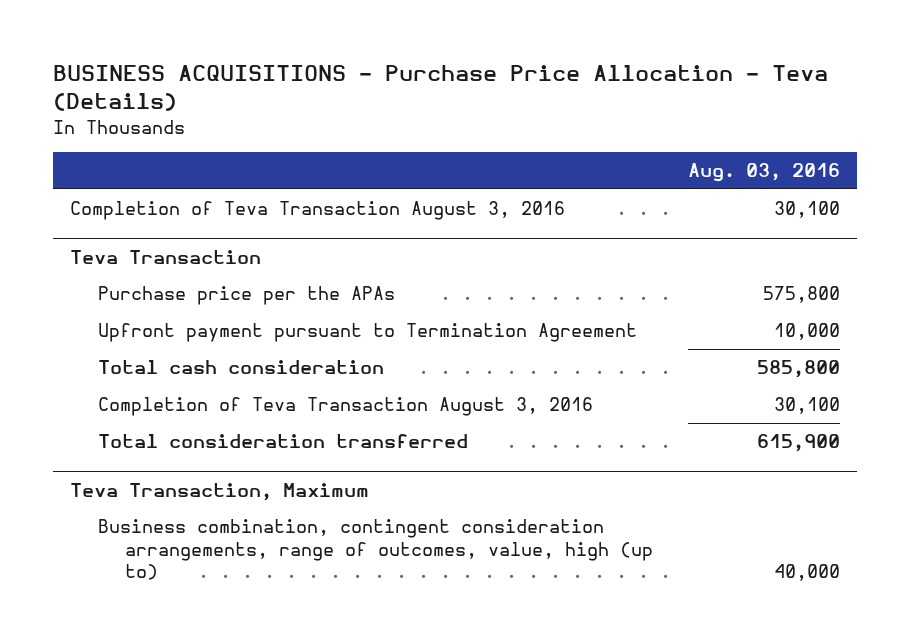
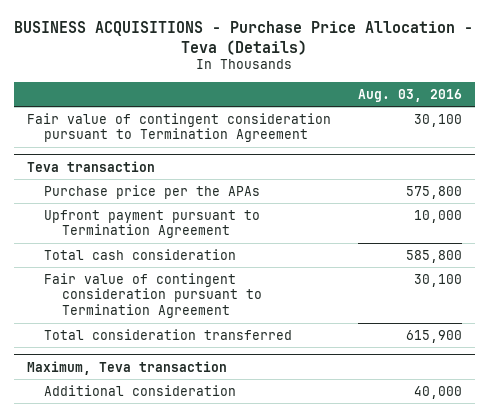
[70,201,566,221] Completion of Teva Transaction August 3, 2016 -> [27,112,332,143] Fair value of contingent consideration pursuant to Termination Agreement
[70,249,262,264] Teva Transaction -> [27,160,156,172] Teva transaction
[97,397,593,417] Completion of Teva Transaction August 3, 2016 -> [44,272,262,319] Fair value of contingent consideration pursuant to Termination Agreement
[70,482,370,501] Teva Transaction, Maximum -> [27,360,228,375] Maximum, Teva transaction
[97,519,654,581] Business combination, contingent consideration arrangements, range of outcomes, value, high (up to) -> [44,384,237,396] Additional consideration

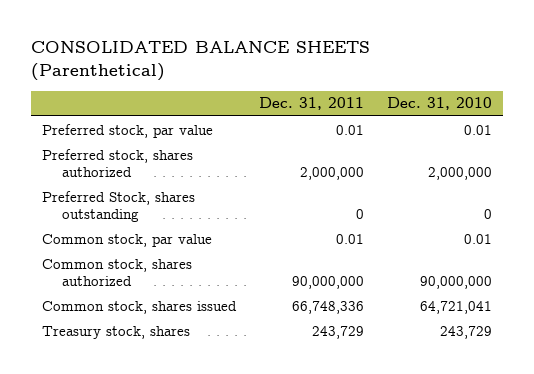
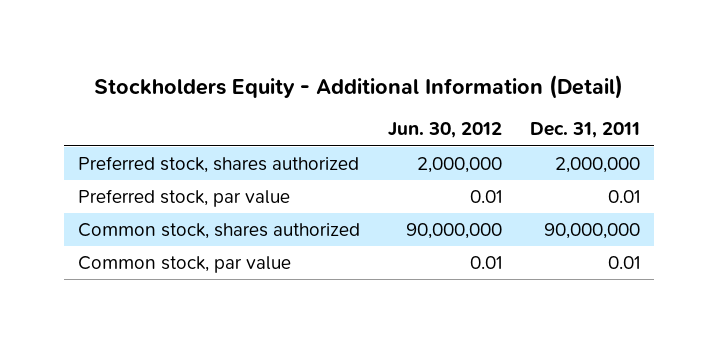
[30,41,370,81] CONSOLIDATED BALANCE SHEETS (Parenthetical) -> [93,74,623,99] Stockholders Equity - Additional Information (Detail)
[386,97,492,111] Dec. 31, 2010 -> none
none -> [387,122,502,139] Jun. 30, 2012
[41,190,195,222] Preferred Stock, shares outstanding -> none
[41,123,213,138] Preferred stock, par value -> [78,188,291,207] Preferred stock, par value
[41,300,237,314] Common stock, shares issued -> none
[41,325,190,339] Treasury stock, shares -> none
[41,233,212,247] Common stock, par value -> [78,255,292,273] Common stock, par value

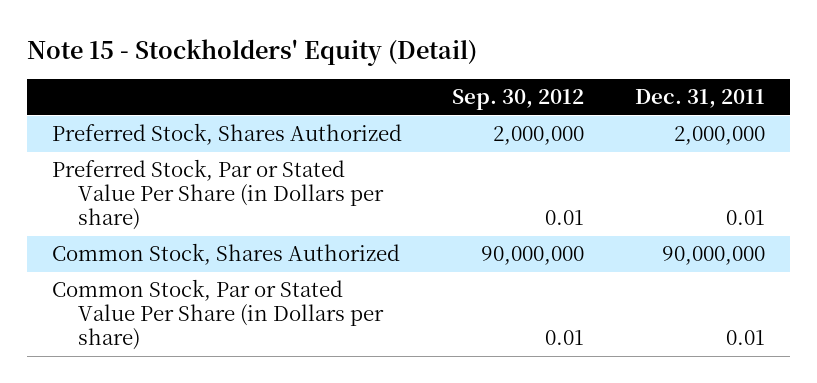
[93,74,623,99] Stockholders Equity - Additional Information (Detail) -> [27,38,478,66] Note 15 - Stockholders' Equity (Detail)
[387,122,502,139] Jun. 30, 2012 -> none
none -> [452,89,585,111] Sep. 30, 2012
[78,155,360,173] Preferred stock, shares authorized -> [52,123,403,146] Preferred Stock, Shares Authorized
[78,188,291,207] Preferred stock, par value -> [52,159,384,231] Preferred Stock, Par or Stated Value Per Share (in Dollars per share)
[78,222,361,239] Common stock, shares authorized -> [52,243,401,266] Common Stock, Shares Authorized
[78,255,292,273] Common stock, par value -> [52,279,384,351] Common Stock, Par or Stated Value Per Share (in Dollars per share)

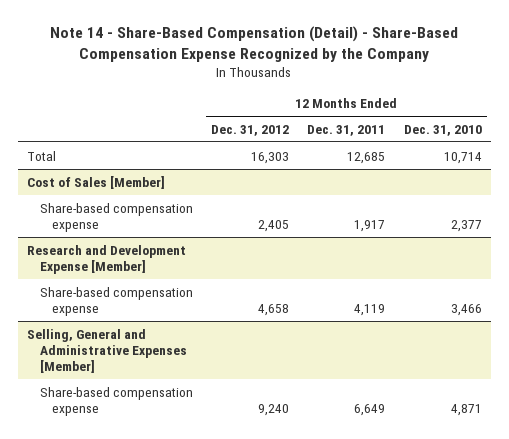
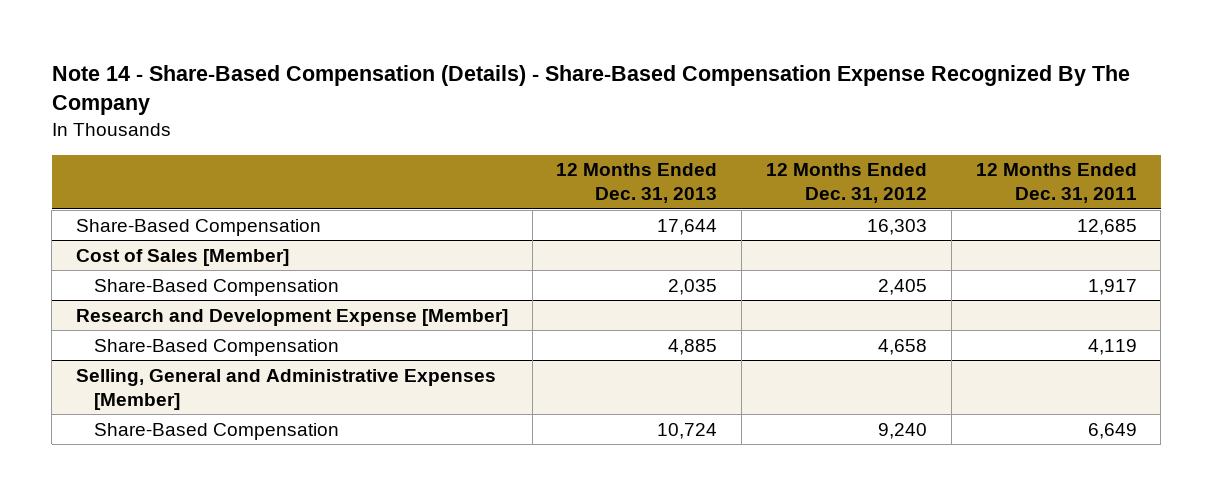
[50,26,459,63] Note 14 - Share-Based Compensation (Detail) - Share-Based Compensation Expense Recognized by the Company -> [51,64,1130,116] Note 14 - Share-Based Compensation (Details) - Share-Based Compensation Expense Recognized By The Company
[403,124,482,136] Dec. 31, 2010 -> none
none -> [556,163,718,204] 12 Months Ended Dec. 31, 2013
[26,150,56,161] Total -> [75,218,321,236] Share-Based Compensation
[39,202,193,232] Share-based compensation expense -> [94,278,340,296] Share-Based Compensation
[39,286,193,316] Share-based compensation expense -> [94,338,340,356] Share-Based Compensation
[39,386,193,416] Share-based compensation expense -> [94,422,340,440] Share-Based Compensation

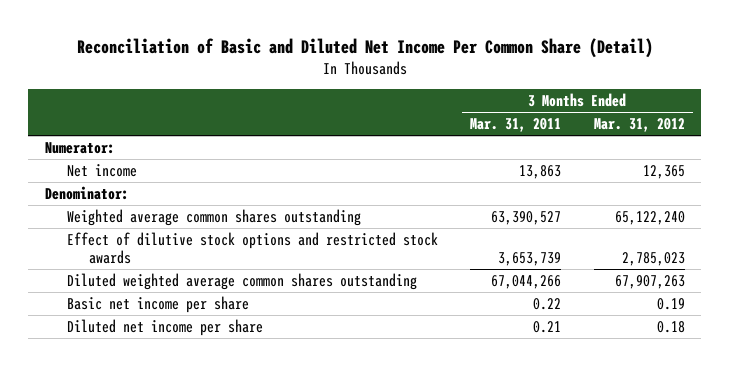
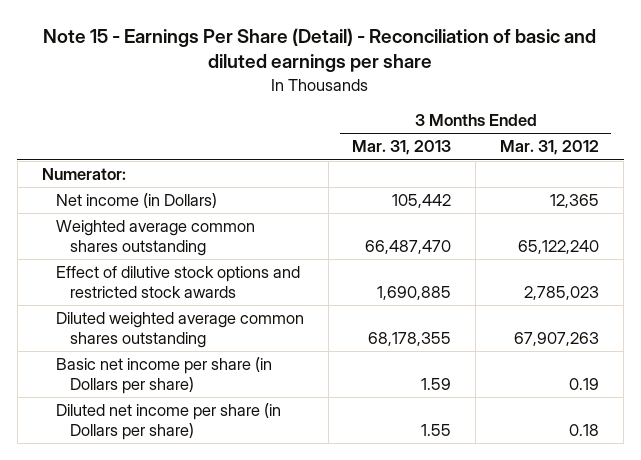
[76,37,653,58] Reconciliation of Basic and Diluted Net Income Per Common Share (Detail) -> [43,27,597,73] Note 15 - Earnings Per Share (Detail) - Reconciliation of basic and diluted earnings per share
[470,118,562,133] Mar. 31, 2011 -> none
none -> [352,140,452,156] Mar. 31, 2013
[44,185,129,200] Denominator: -> none
[66,163,137,177] Net income -> [55,193,217,209] Net income (in Dollars)
[66,295,249,313] Basic net income per share -> [55,357,272,394] Basic net income per share (in Dollars per share)
[66,318,263,336] Diluted net income per share -> [55,403,281,440] Diluted net income per share (in Dollars per share)

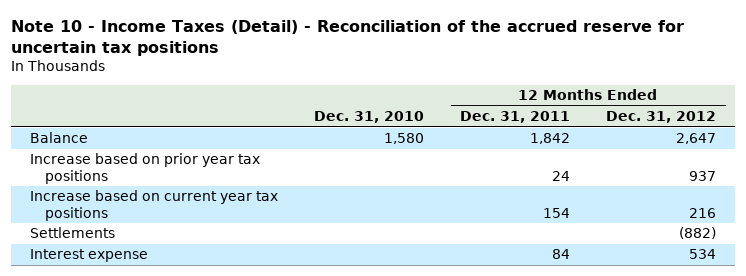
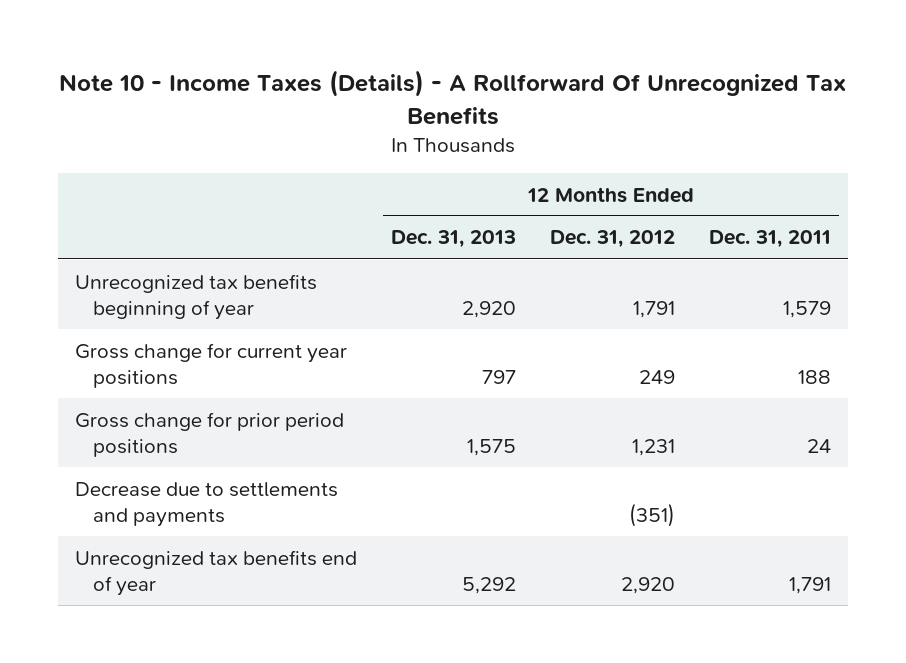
[11,20,685,57] Note 10 - Income Taxes (Detail) - Reconciliation of the accrued reserve for uncertain tax positions -> [58,70,846,125] Note 10 - Income Taxes (Details) - A Rollforward Of Unrecognized Tax Benefits
[313,111,424,124] Dec. 31, 2010 -> none
none -> [391,230,517,249] Dec. 31, 2013
[29,132,88,144] Balance -> none
[29,153,260,184] Increase based on prior year tax positions -> none
[29,227,115,239] Settlements -> none
[29,249,148,263] Interest expense -> none
none -> [75,273,318,320] Unrecognized tax benefits beginning of year
[29,190,278,221] Increase based on current year tax positions -> [75,342,348,388] Gross change for current year positions
[543,207,571,218] 154 -> [797,369,831,384] 188
[689,207,717,218] 216 -> [638,369,675,384] 249
none -> [75,411,345,457] Gross change for prior period positions
none -> [75,481,339,527] Decrease due to settlements and payments
none -> [75,549,358,596] Unrecognized tax benefits end of year

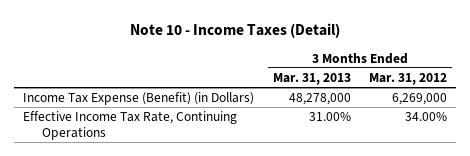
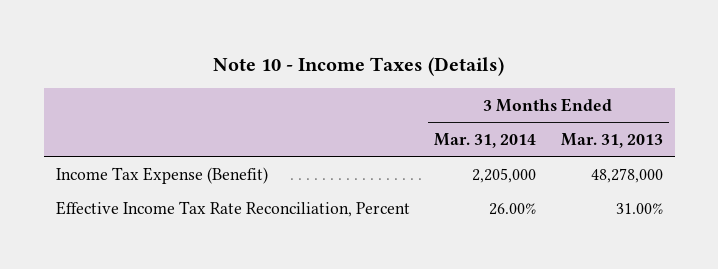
[130,22,341,38] Note 10 - Income Taxes (Detail) -> [213,56,505,76] Note 10 - Income Taxes (Details)
[369,72,448,85] Mar. 31, 2012 -> none
none -> [434,132,537,148] Mar. 31, 2014
[23,92,255,106] Income Tax Expense (Benefit) (in Dollars) -> [55,166,268,184] Income Tax Expense (Benefit)
[23,111,238,141] Effective Income Tax Rate, Continuing Operations -> [55,200,410,217] Effective Income Tax Rate Reconciliation, Percent

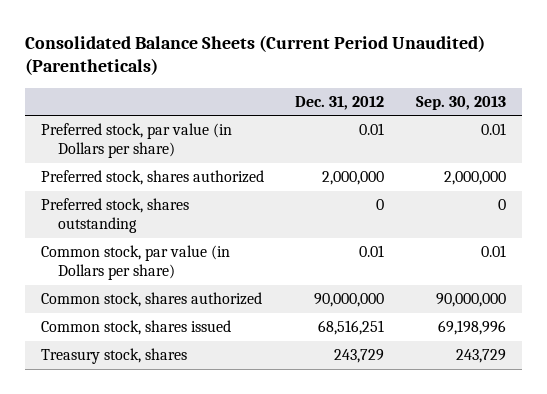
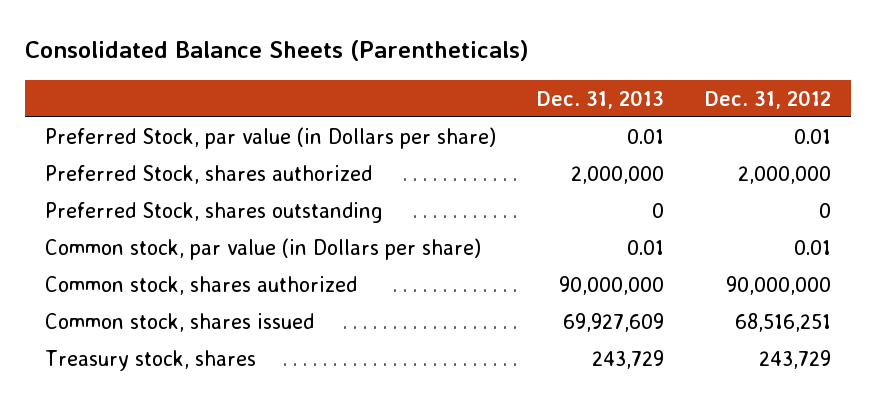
[24,34,485,76] Consolidated Balance Sheets (Current Period Unaudited) (Parentheticals) -> [24,40,529,62] Consolidated Balance Sheets (Parentheticals)
[415,95,506,110] Sep. 30, 2013 -> none
none -> [536,89,664,109] Dec. 31, 2013
[40,123,232,159] Preferred stock, par value (in Dollars per share) -> [45,126,497,149] Preferred Stock, par value (in Dollars per share)
[40,170,264,186] Preferred stock, shares authorized -> [45,164,373,184] Preferred Stock, shares authorized
[40,198,189,234] Preferred stock, shares outstanding -> [45,201,384,223] Preferred Stock, shares outstanding

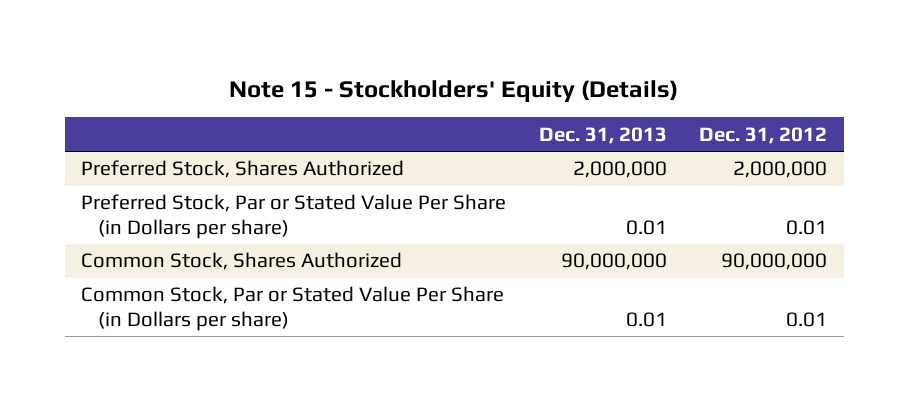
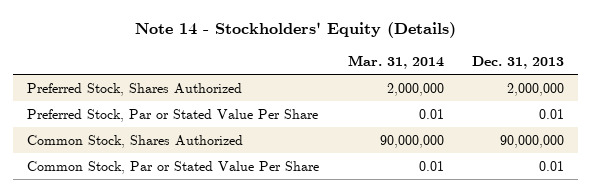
[229,79,679,102] Note 15 - Stockholders' Equity (Details) -> [134,22,456,39] Note 14 - Stockholders' Equity (Details)
[699,126,828,144] Dec. 31, 2012 -> none
none -> [347,54,444,69] Mar. 31, 2014
[81,194,507,240] Preferred Stock, Par or Stated Value Per Share (in Dollars per share) -> [27,108,319,122] Preferred Stock, Par or Stated Value Per Share
[81,286,505,332] Common Stock, Par or Stated Value Per Share (in Dollars per share) -> [27,160,320,174] Common Stock, Par or Stated Value Per Share

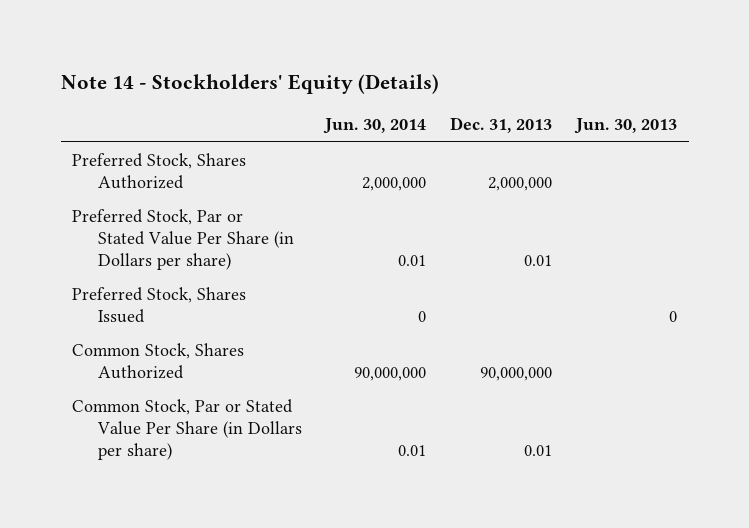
[347,54,444,69] Mar. 31, 2014 -> none
none -> [323,118,427,135] Jun. 30, 2014
none -> [573,118,677,135] Jun. 30, 2013
[27,108,319,122] Preferred Stock, Par or Stated Value Per Share -> [72,209,294,271] Preferred Stock, Par or Stated Value Per Share (in Dollars per share)
none -> [72,287,247,324] Preferred Stock, Shares Issued
[27,160,320,174] Common Stock, Par or Stated Value Per Share -> [72,399,302,461] Common Stock, Par or Stated Value Per Share (in Dollars per share)

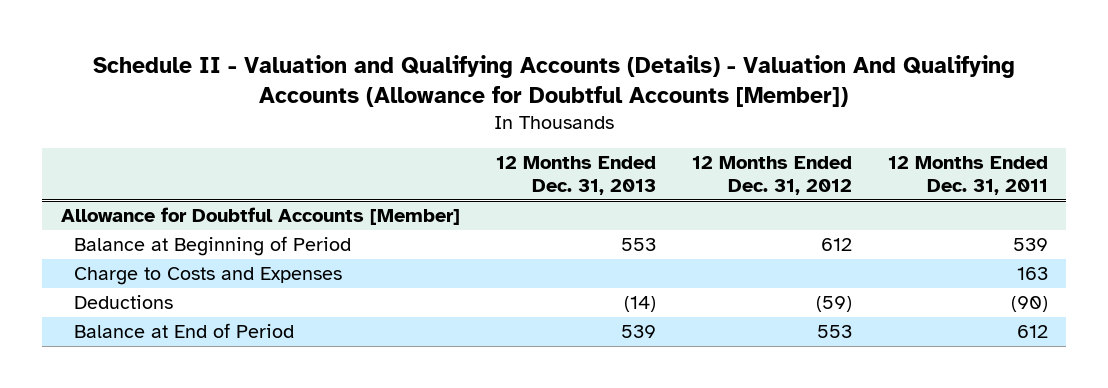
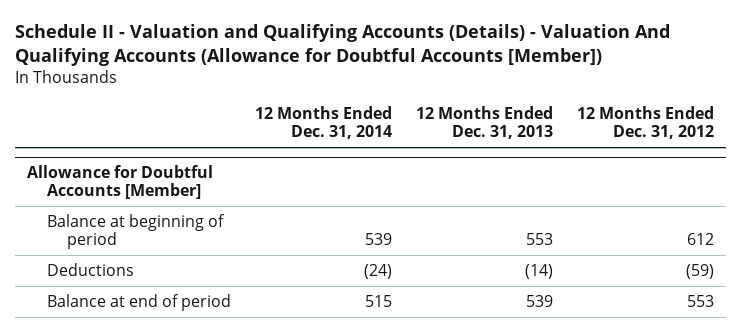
[887,156,1048,195] 12 Months Ended Dec. 31, 2011 -> none
none -> [254,105,392,140] 12 Months Ended Dec. 31, 2014
[74,267,343,286] Charge to Costs and Expenses -> none
[74,236,352,257] Balance at Beginning of Period -> [46,213,225,250] Balance at beginning of period
[74,323,295,339] Balance at End of Period -> [46,293,231,311] Balance at end of period

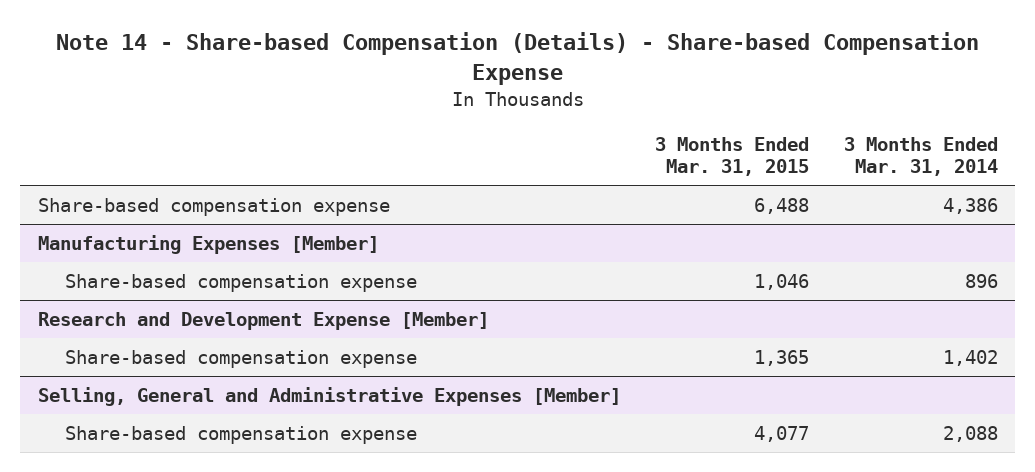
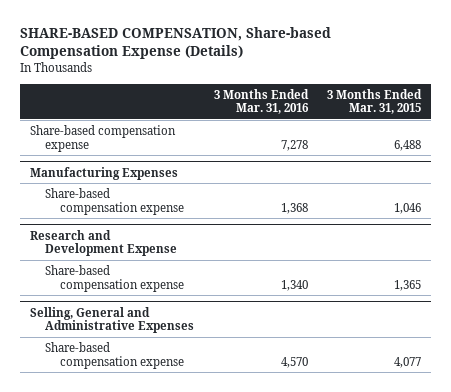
[55,32,979,85] Note 14 - Share-based Compensation (Details) - Share-based Compensation Expense -> [19,27,331,60] SHARE-BASED COMPENSATION, Share-based Compensation Expense (Details)
[843,136,998,177] 3 Months Ended Mar. 31, 2014 -> none
none -> [213,88,309,115] 3 Months Ended Mar. 31, 2016
[37,234,379,254] Manufacturing Expenses [Member] -> [29,166,178,180] Manufacturing Expenses
[37,311,489,330] Research and Development Expense [Member] -> [29,229,178,257] Research and Development Expense
[37,386,621,406] Selling, General and Administrative Expenses [Member] -> [29,306,195,334] Selling, General and Administrative Expenses

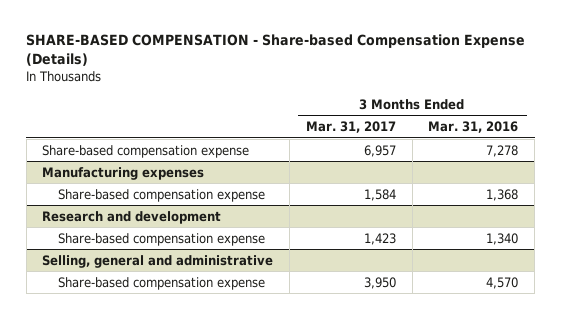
[19,27,331,60] SHARE-BASED COMPENSATION, Share-based Compensation Expense (Details) -> [26,34,526,67] SHARE-BASED COMPENSATION - Share-based Compensation Expense (Details)
[327,88,423,115] 3 Months Ended Mar. 31, 2015 -> none
none -> [305,121,396,134] Mar. 31, 2017
[29,166,178,180] Manufacturing Expenses -> [42,166,205,180] Manufacturing expenses
[29,229,178,257] Research and Development Expense -> [42,210,222,224] Research and development
[29,306,195,334] Selling, General and Administrative Expenses -> [42,254,274,268] Selling, general and administrative

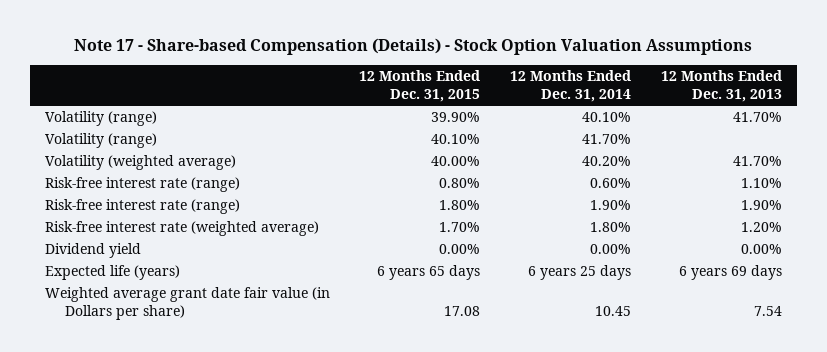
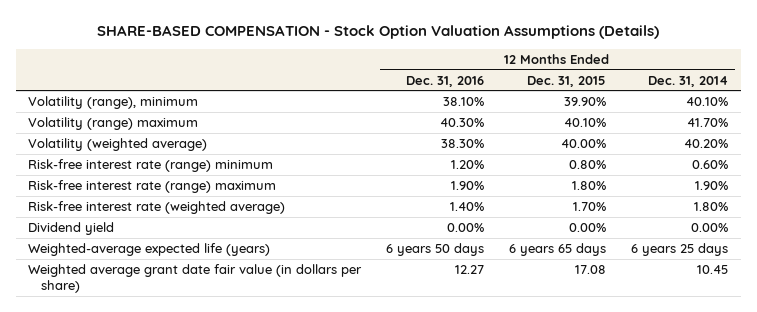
[74,38,753,56] Note 17 - Share-based Compensation (Details) - Stock Option Valuation Assumptions -> [97,25,660,40] SHARE-BASED COMPENSATION - Stock Option Valuation Assumptions (Details)
[661,70,783,103] 12 Months Ended Dec. 31, 2013 -> none
none -> [406,75,485,87] Dec. 31, 2016
[44,111,157,127] Volatility (range) -> [28,95,199,109] Volatility (range), minimum
[44,133,157,149] Volatility (range) -> [28,116,199,130] Volatility (range) maximum
[44,177,240,193] Risk-free interest rate (range) -> [28,158,274,172] Risk-free interest rate (range) minimum
[44,199,240,215] Risk-free interest rate (range) -> [28,179,277,193] Risk-free interest rate (range) maximum
[44,265,180,281] Expected life (years) -> [28,242,271,256] Weighted-average expected life (years)
[44,287,330,321] Weighted average grant date fair value (in Dollars per share) -> [28,263,363,294] Weighted average grant date fair value (in dollars per share)

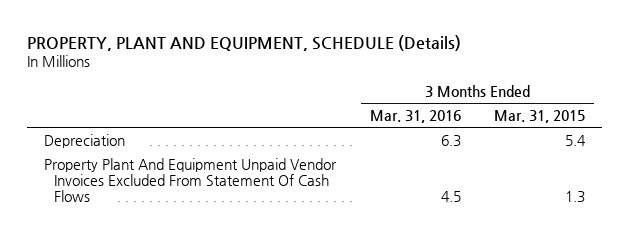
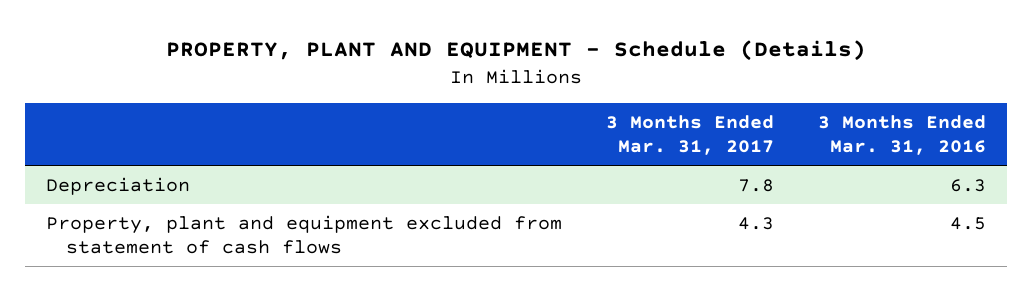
[27,35,462,52] PROPERTY, PLANT AND EQUIPMENT, SCHEDULE (Details) -> [166,39,867,61] PROPERTY, PLANT AND EQUIPMENT - Schedule (Details)
[494,109,586,123] Mar. 31, 2015 -> none
none -> [606,114,775,155] 3 Months Ended Mar. 31, 2017
[44,157,338,203] Property Plant And Equipment Unpaid Vendor Invoices Excluded From Statement Of Cash Flows -> [46,215,563,255] Property, plant and equipment excluded from statement of cash flows

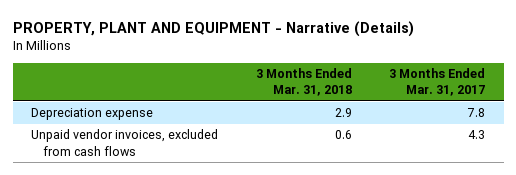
[166,39,867,61] PROPERTY, PLANT AND EQUIPMENT - Schedule (Details) -> [12,20,414,37] PROPERTY, PLANT AND EQUIPMENT - Narrative (Details)
[817,114,986,155] 3 Months Ended Mar. 31, 2016 -> none
none -> [255,67,352,97] 3 Months Ended Mar. 31, 2018
[46,177,191,196] Depreciation -> [31,108,154,121] Depreciation expense
[46,215,563,255] Property, plant and equipment excluded from statement of cash flows -> [31,129,219,156] Unpaid vendor invoices, excluded from cash flows

